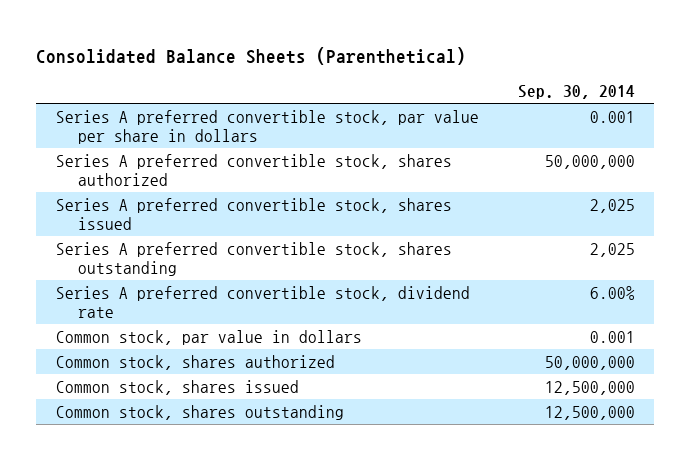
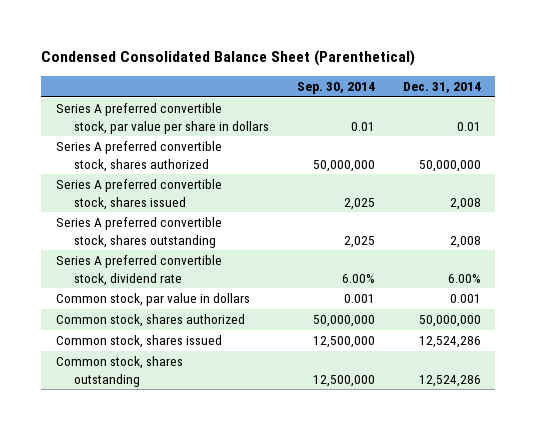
[36,47,467,66] Consolidated Balance Sheets (Parenthetical) -> [41,50,416,67] Condensed Consolidated Balance Sheet (Parenthetical)
none -> [403,81,482,93] Dec. 31, 2014
[589,110,635,123] 0.001 -> [351,121,376,131] 0.01

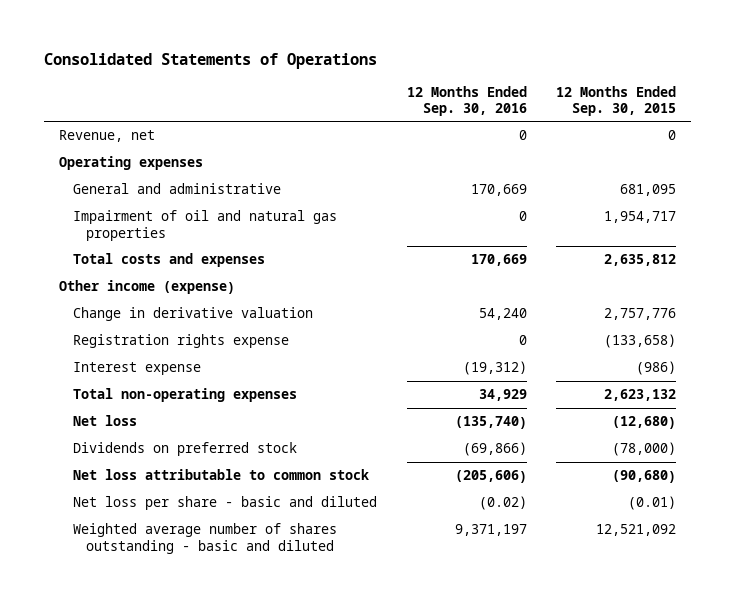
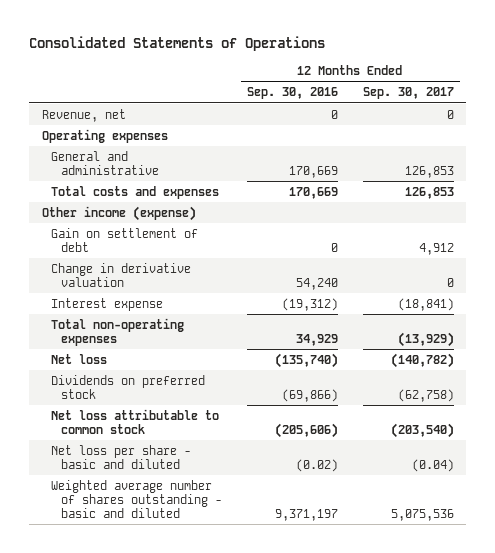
[556,85,677,117] 12 Months Ended Sep. 30, 2015 -> none
none -> [362,87,454,100] Sep. 30, 2017
[72,210,337,241] Impairment of oil and natural gas properties -> none
none -> [51,227,199,252] Gain on settlement of debt
[72,334,289,349] Registration rights expense -> none

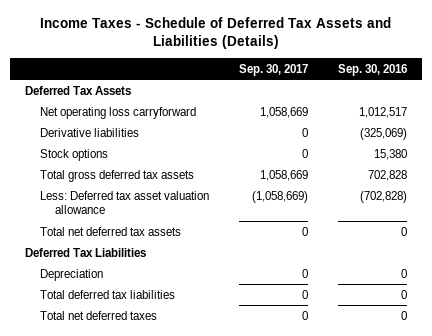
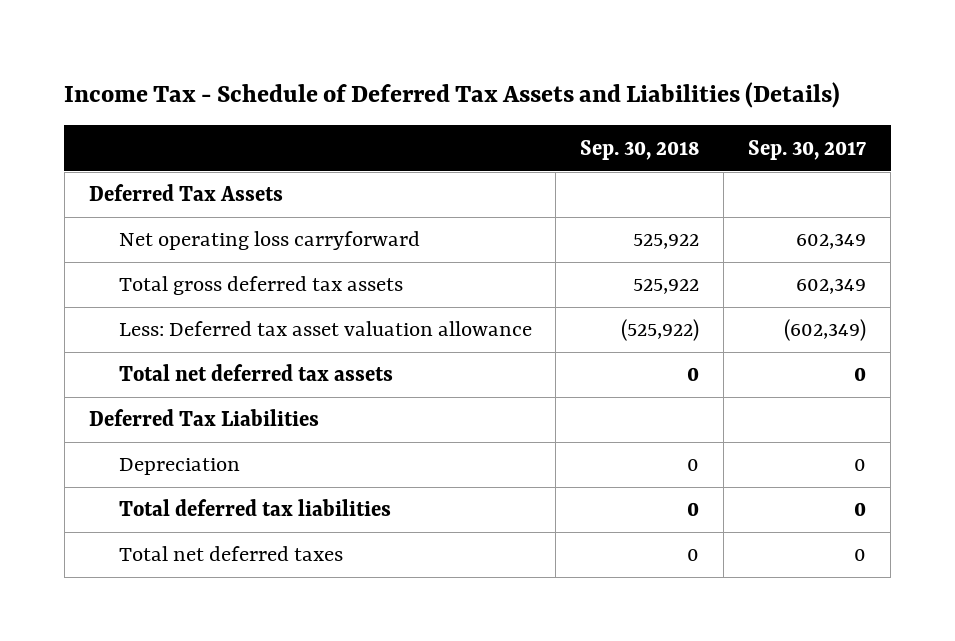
[40,17,392,50] Income Taxes - Schedule of Deferred Tax Assets and Liabilities (Details) -> [64,81,841,108] Income Tax - Schedule of Deferred Tax Assets and Liabilities (Details)
[337,63,407,76] Sep. 30, 2016 -> none
none -> [580,139,700,160] Sep. 30, 2018
[40,127,140,137] Derivative liabilities -> none
[40,148,109,161] Stock options -> none
[260,106,309,118] 1,058,669 -> [796,233,867,250] 602,349
[260,169,309,181] 1,058,669 -> [796,278,867,295] 602,349
[252,190,309,203] (1,058,669) -> [784,319,867,342] (602,349)

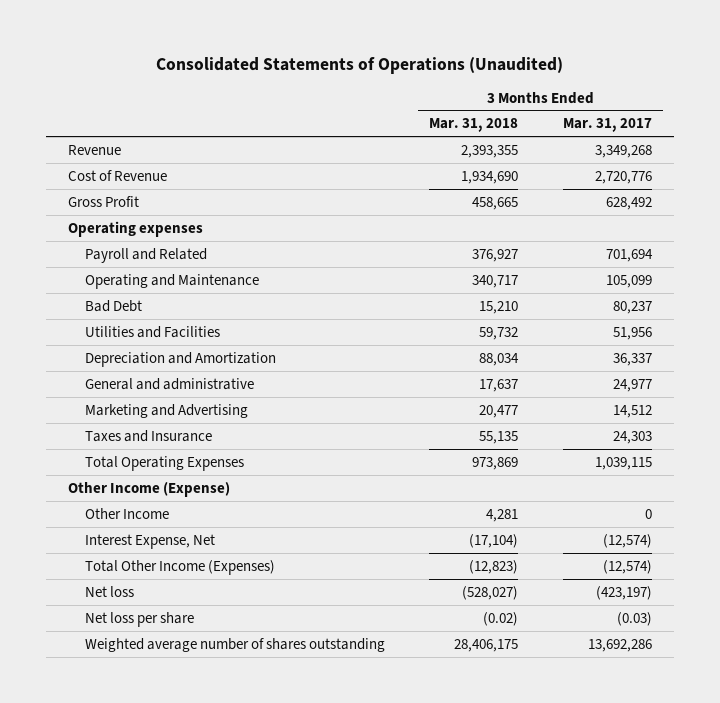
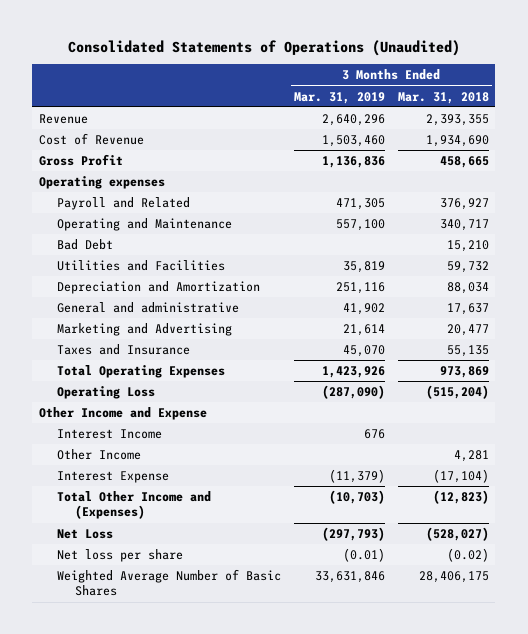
[562,118,652,133] Mar. 31, 2017 -> none
none -> [293,91,385,104] Mar. 31, 2019
none -> [56,385,155,399] Operating Loss
[68,481,231,497] Other Income (Expense) -> [38,406,207,420] Other Income and Expense
none -> [56,428,162,439] Interest Income
[85,533,216,549] Interest Expense, Net -> [56,470,169,483] Interest Expense
[85,559,276,575] Total Other Income (Expenses) -> [56,490,211,520] Total Other Income and (Expenses)
[85,585,135,597] Net loss -> [56,528,113,539] Net Loss
[85,637,386,652] Weighted average number of shares outstanding -> [56,568,281,597] Weighted Average Number of Basic Shares

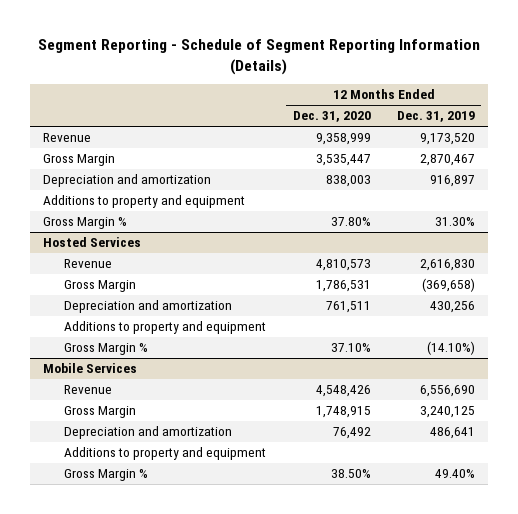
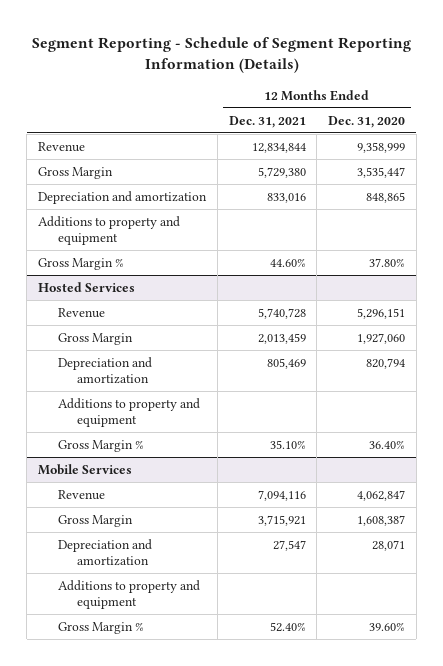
[396,111,475,123] Dec. 31, 2019 -> none
none -> [228,115,306,128] Dec. 31, 2021
[325,175,371,188] 838,003 -> [366,192,406,204] 848,865
[315,259,371,272] 4,810,573 -> [357,308,406,320] 5,296,151
[315,280,371,293] 1,786,531 -> [357,333,406,345] 1,927,060
[325,301,371,314] 761,511 -> [366,358,406,370] 820,794
[330,343,371,353] 37.10% -> [369,440,406,450] 36.40%
[315,385,371,398] 4,548,426 -> [357,490,406,502] 4,062,847
[315,406,371,419] 1,748,915 -> [357,515,406,527] 1,608,387
[332,427,371,440] 76,492 -> [372,540,406,552] 28,071
[330,469,371,479] 38.50% -> [369,622,406,632] 39.60%

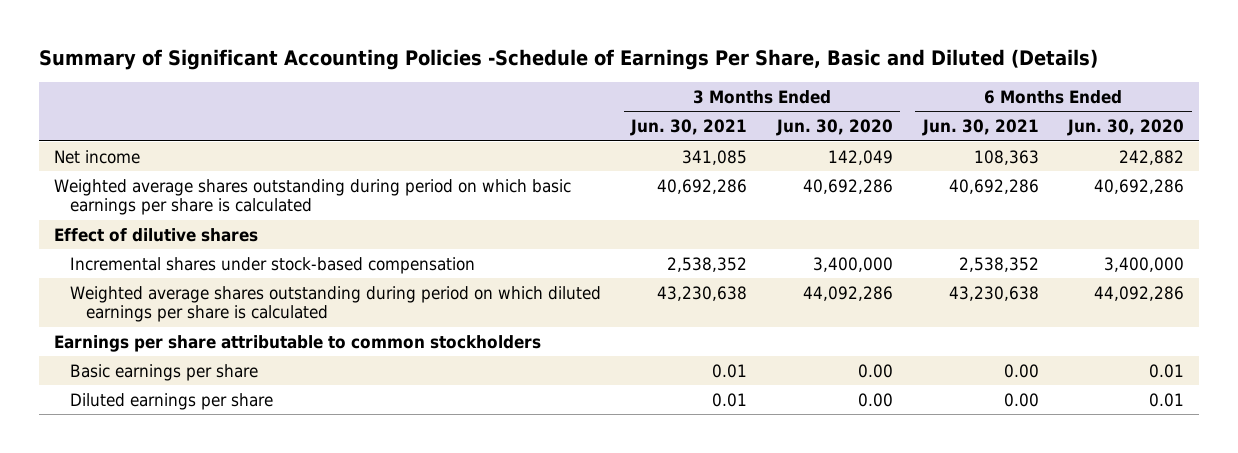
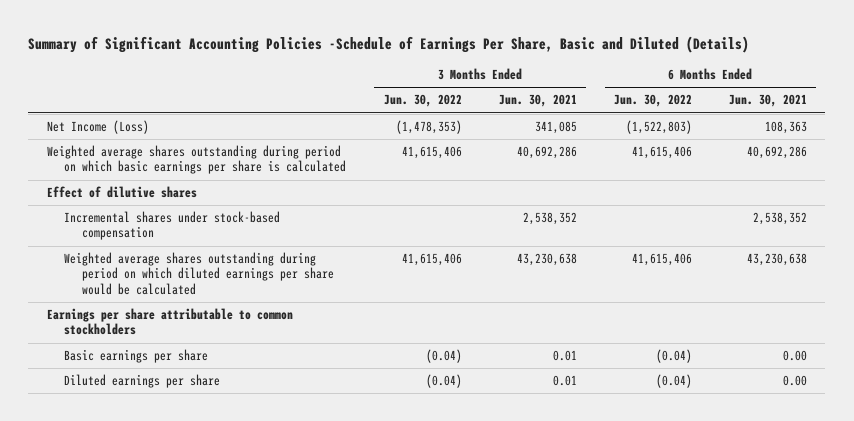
[775,119,893,137] Jun. 30, 2020 -> none
[1067,119,1185,137] Jun. 30, 2020 -> none
none -> [383,94,462,108] Jun. 30, 2022
none -> [613,94,692,108] Jun. 30, 2022
[54,149,141,164] Net income -> [47,120,150,135] Net Income (Loss)
[70,285,602,323] Weighted average shares outstanding during period on which diluted earnings per share is calculated -> [64,252,334,295] Weighted average shares outstanding during period on which diluted earnings per share would be calculated

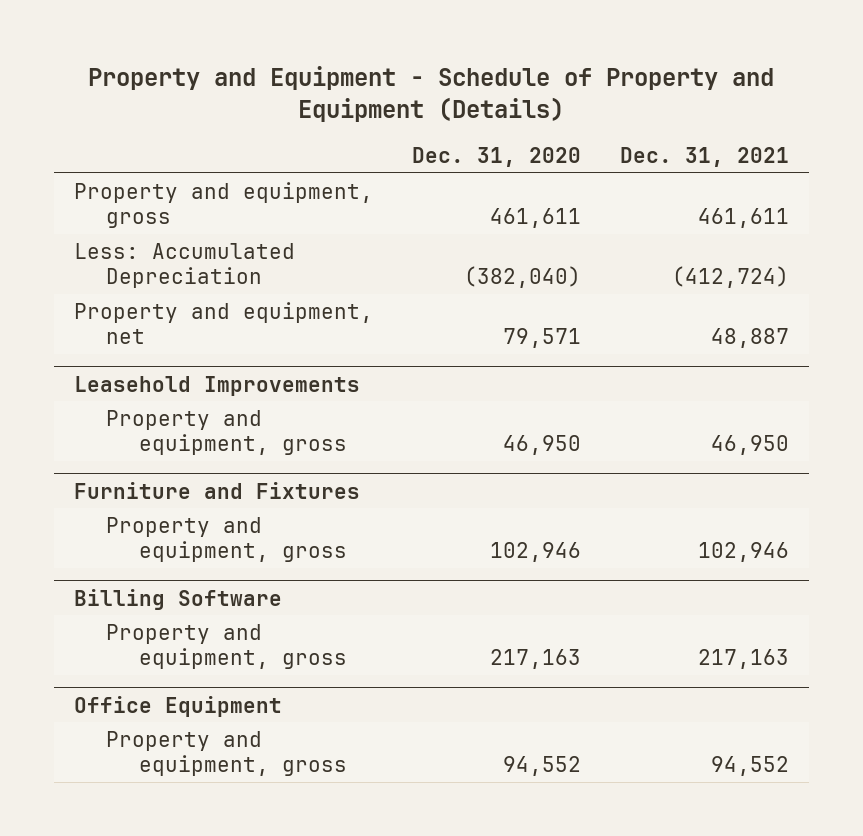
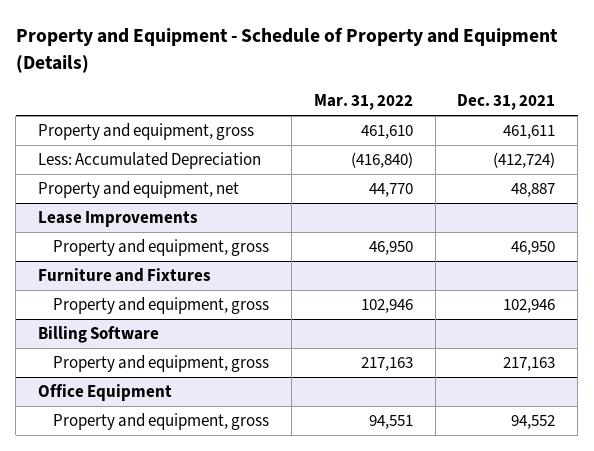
[411,146,581,167] Dec. 31, 2020 -> none
none -> [313,94,413,111] Mar. 31, 2022
[73,375,360,396] Leasehold Improvements -> [38,211,199,228] Lease Improvements

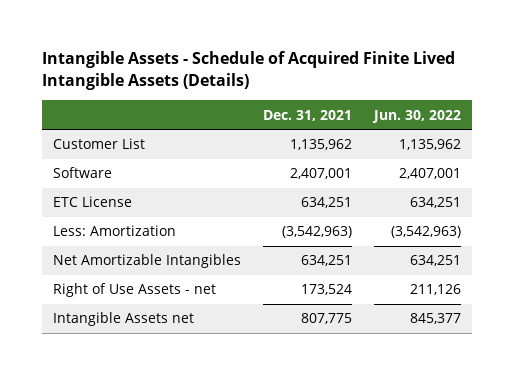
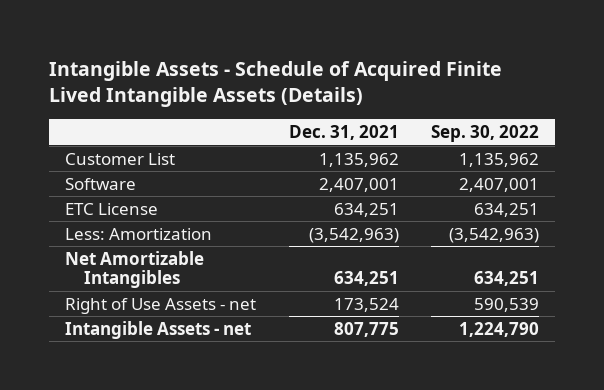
[372,109,462,123] Jun. 30, 2022 -> none
none -> [430,125,539,143] Sep. 30, 2022
[53,312,195,327] Intangible Assets net -> [65,320,252,339] Intangible Assets - net

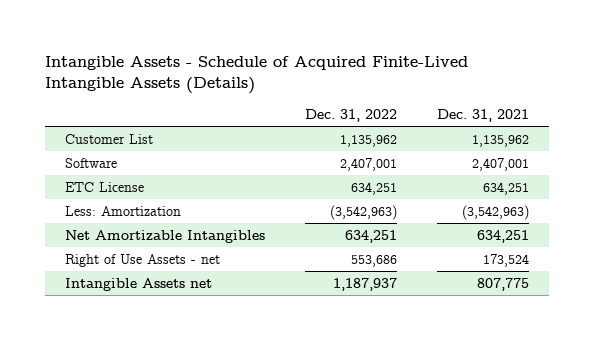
[49,60,503,108] Intangible Assets - Schedule of Acquired Finite Lived Intangible Assets (Details) -> [45,55,469,95] Intangible Assets - Schedule of Acquired Finite-Lived Intangible Assets (Details)
[430,125,539,143] Sep. 30, 2022 -> none
none -> [305,109,398,123] Dec. 31, 2022
[65,320,252,339] Intangible Assets - net -> [65,277,213,291] Intangible Assets net

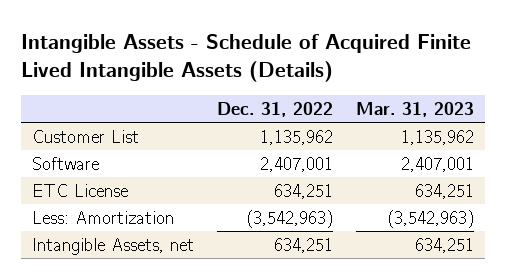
[45,55,469,95] Intangible Assets - Schedule of Acquired Finite-Lived Intangible Assets (Details) -> [20,33,471,83] Intangible Assets - Schedule of Acquired Finite Lived Intangible Assets (Details)
[437,109,530,123] Dec. 31, 2021 -> none
none -> [356,101,475,117] Mar. 31, 2023
[65,229,266,243] Net Amortizable Intangibles -> none
[65,253,221,267] Right of Use Assets - net -> none
[65,277,213,291] Intangible Assets net -> [32,237,195,255] Intangible Assets, net
[333,277,398,291] 1,187,937 -> [274,237,334,253] 634,251

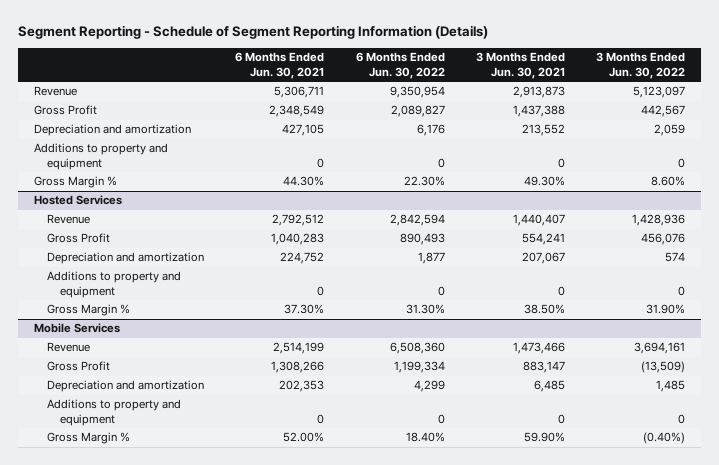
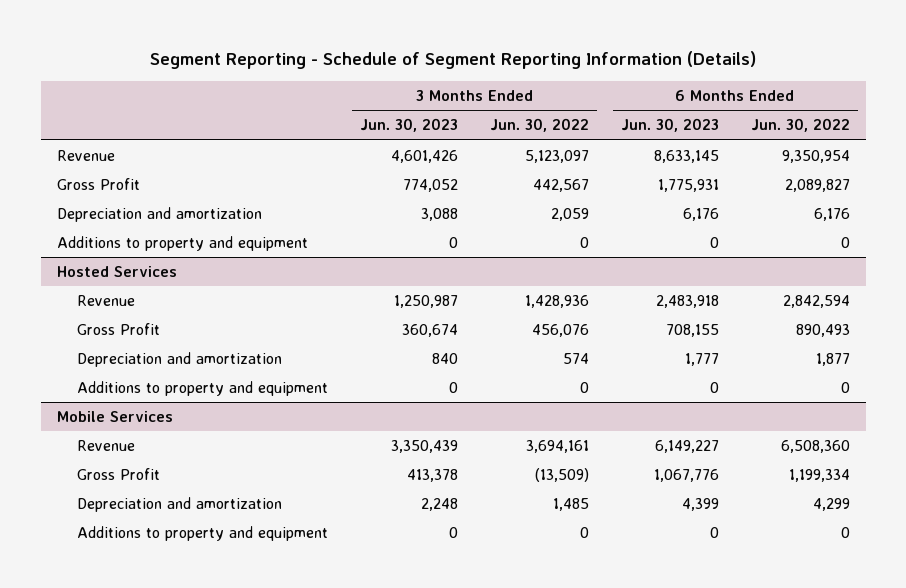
[235,52,325,79] 6 Months Ended Jun. 30, 2021 -> none
[476,52,566,79] 3 Months Ended Jun. 30, 2021 -> none
none -> [360,118,459,133] Jun. 30, 2023
none -> [620,118,719,133] Jun. 30, 2023
[33,176,117,189] Gross Margin % -> none
[47,304,131,317] Gross Margin % -> none
[47,432,131,445] Gross Margin % -> none

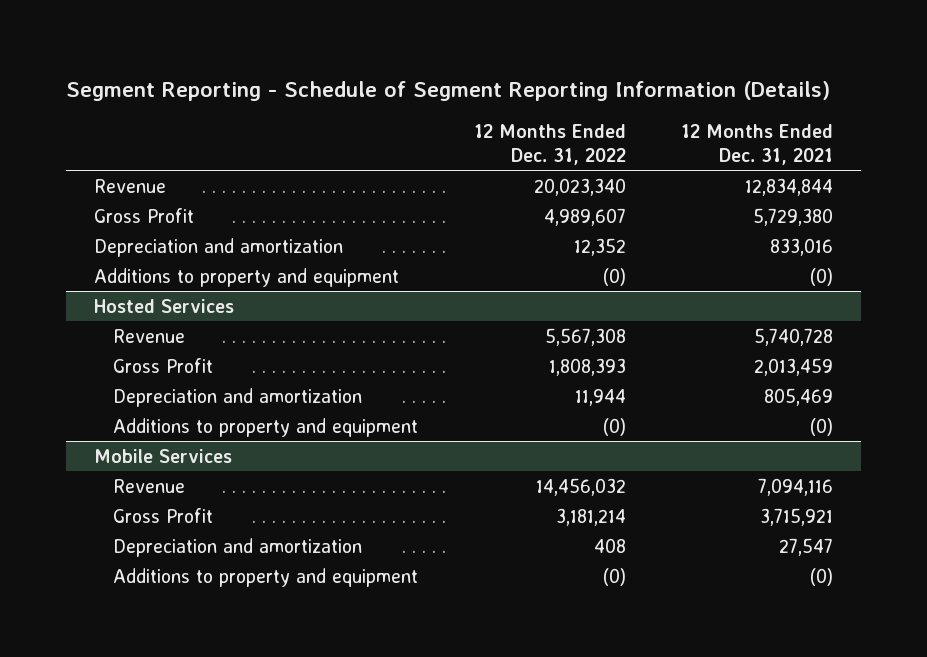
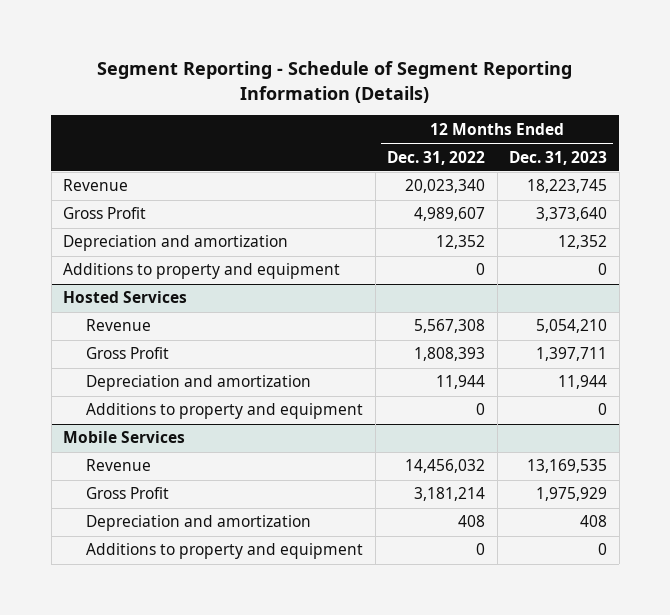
[681,124,834,165] 12 Months Ended Dec. 31, 2021 -> none
none -> [509,150,608,165] Dec. 31, 2023
[602,267,626,286] (0) -> [476,263,486,276] 0
[602,417,626,436] (0) -> [476,403,486,416] 0
[602,567,626,586] (0) -> [476,543,486,556] 0

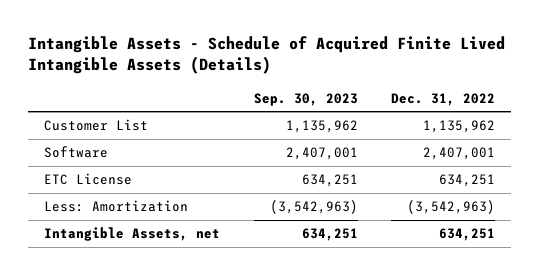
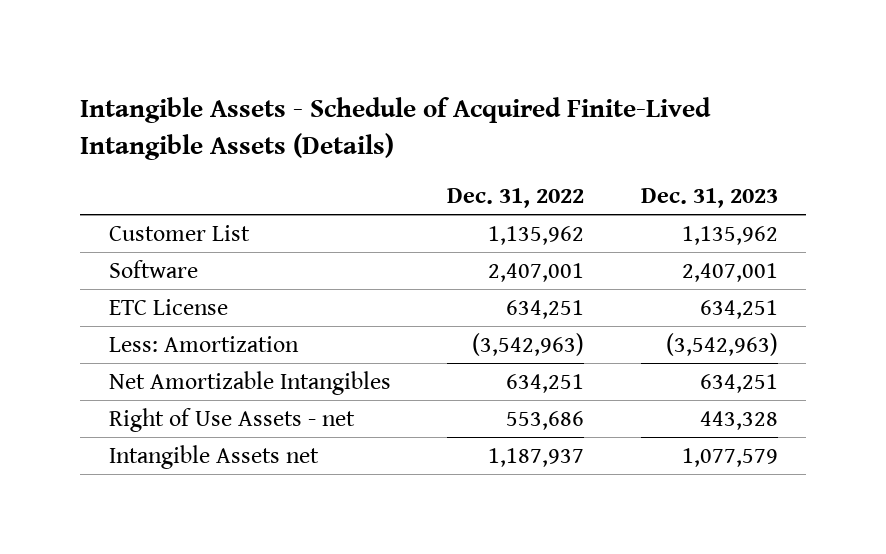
[27,36,505,75] Intangible Assets - Schedule of Acquired Finite Lived Intangible Assets (Details) -> [80,97,712,160] Intangible Assets - Schedule of Acquired Finite-Lived Intangible Assets (Details)
[253,92,358,106] Sep. 30, 2023 -> none
none -> [640,188,778,209] Dec. 31, 2023
none -> [108,370,391,395] Net Amortizable Intangibles
none -> [108,407,355,432] Right of Use Assets - net
[44,227,221,242] Intangible Assets, net -> [108,444,319,469] Intangible Assets net
[438,228,495,242] 634,251 -> [488,447,585,467] 1,187,937

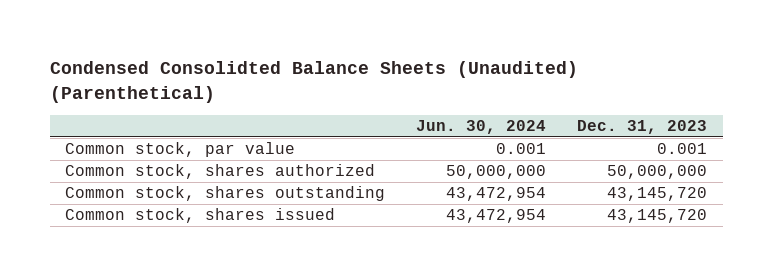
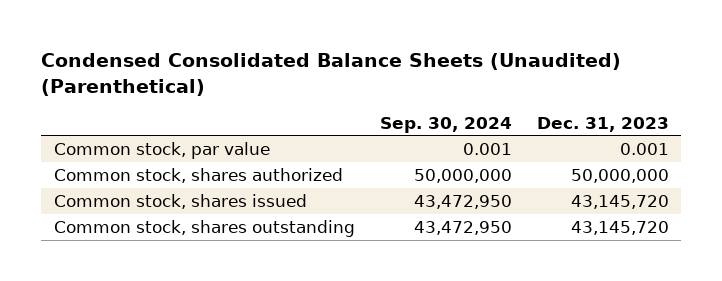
[49,61,578,103] Condensed Consolidted Balance Sheets (Unaudited) (Parenthetical) -> [41,53,622,97] Condensed Consolidated Balance Sheets (Unaudited) (Parenthetical)
[416,120,547,135] Jun. 30, 2024 -> none
none -> [379,116,512,133] Sep. 30, 2024
[65,186,386,202] Common stock, shares outstanding -> [53,219,355,237] Common stock, shares outstanding

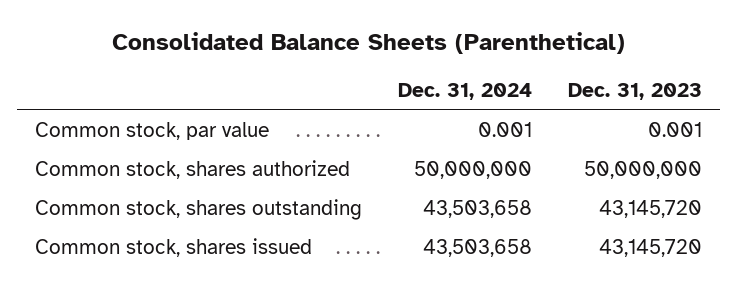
[41,53,622,97] Condensed Consolidated Balance Sheets (Unaudited) (Parenthetical) -> [111,31,625,54] Consolidated Balance Sheets (Parenthetical)
[379,116,512,133] Sep. 30, 2024 -> none
none -> [398,83,533,101] Dec. 31, 2024
[53,193,307,209] Common stock, shares issued -> [35,237,313,257] Common stock, shares issued

